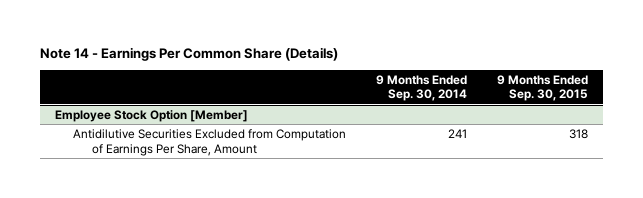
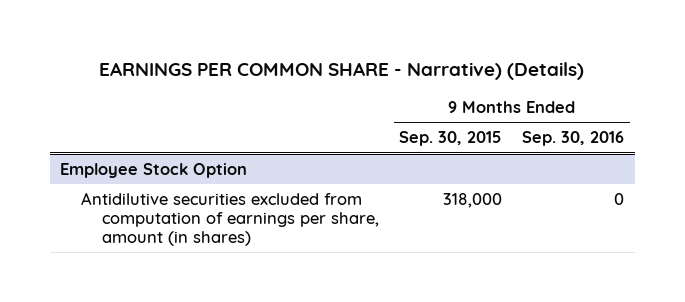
[39,47,338,62] Note 14 - Earnings Per Common Share (Details) -> [99,61,585,80] EARNINGS PER COMMON SHARE - Narrative) (Details)
[376,74,468,102] 9 Months Ended Sep. 30, 2014 -> none
none -> [522,131,625,147] Sep. 30, 2016
[54,109,248,122] Employee Stock Option [Member] -> [60,163,248,179] Employee Stock Option
[73,128,347,156] Antidilutive Securities Excluded from Computation of Earnings Per Share, Amount -> [81,192,379,246] Antidilutive securities excluded from computation of earnings per share, amount (in shares)
[569,128,589,139] 318 -> [443,193,503,209] 318,000

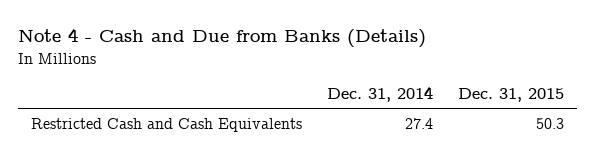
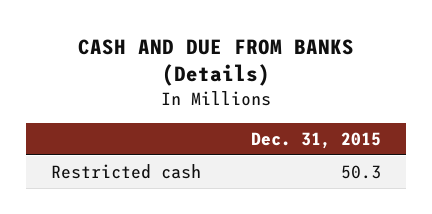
[17,28,426,49] Note 4 - Cash and Due from Banks (Details) -> [77,38,354,87] CASH AND DUE FROM BANKS (Details)
[326,86,433,103] Dec. 31, 2014 -> none
[30,118,302,133] Restricted Cash and Cash Equivalents -> [51,164,202,180] Restricted cash

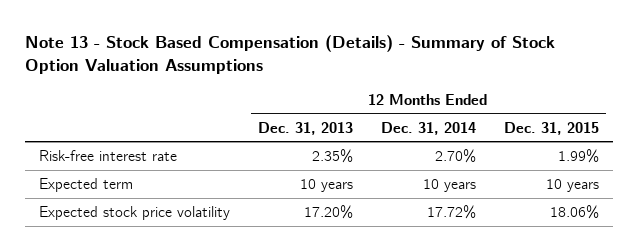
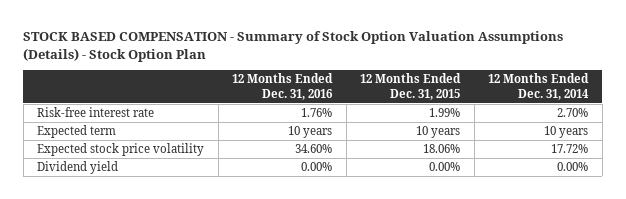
[24,34,555,75] Note 13 - Stock Based Compensation (Details) - Summary of Stock Option Valuation Assumptions -> [23,31,564,62] STOCK BASED COMPENSATION - Summary of Stock Option Valuation Assumptions (Details) - Stock Option Plan
[257,121,353,135] Dec. 31, 2013 -> none
none -> [232,73,334,100] 12 Months Ended Dec. 31, 2016
none -> [37,161,119,175] Dividend yield

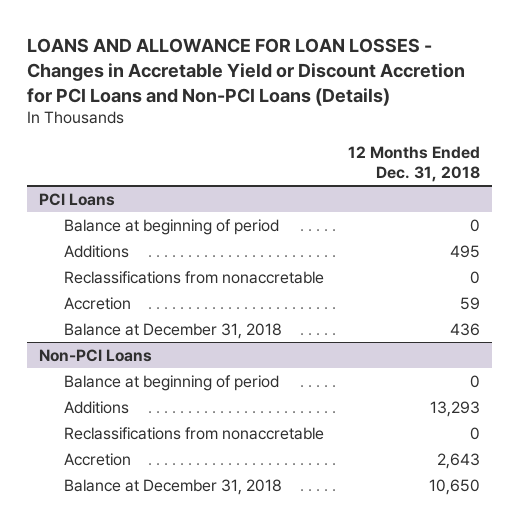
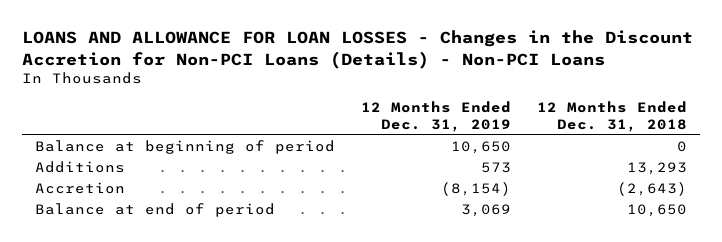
[27,37,466,106] LOANS AND ALLOWANCE FOR LOAN LOSSES - Changes in Accretable Yield or Discount Accretion for PCI Loans and Non-PCI Loans (Details) -> [22,30,694,69] LOANS AND ALLOWANCE FOR LOAN LOSSES - Changes in the Discount Accretion for Non-PCI Loans (Details) - Non-PCI Loans
none -> [360,100,511,133] 12 Months Ended Dec. 31, 2019
[38,192,115,206] PCI Loans -> none
[64,244,130,258] Additions -> none
[64,270,325,284] Reclassifications from nonaccretable -> none
[64,296,132,310] Accretion -> none
[64,322,283,339] Balance at December 31, 2018 -> none
[38,348,152,362] Non-PCI Loans -> none
[64,374,280,391] Balance at beginning of period -> none
[64,426,325,440] Reclassifications from nonaccretable -> none
[437,452,481,469] 2,643 -> [616,182,687,197] (2,643)
[64,478,283,495] Balance at December 31, 2018 -> [35,203,276,218] Balance at end of period

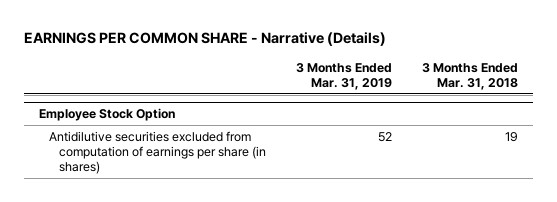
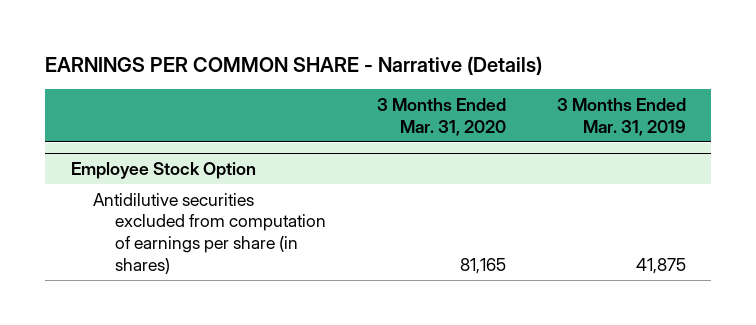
[422,62,519,91] 3 Months Ended Mar. 31, 2018 -> none
none -> [376,97,506,136] 3 Months Ended Mar. 31, 2020
[378,131,393,142] 52 -> [635,257,686,274] 41,875

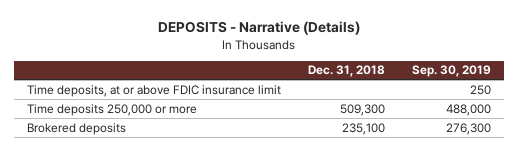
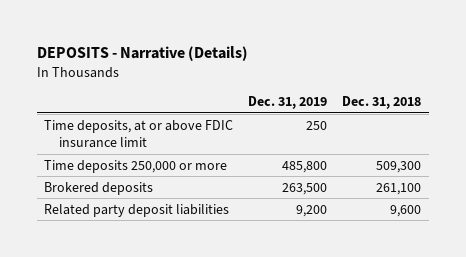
[411,65,491,78] Sep. 30, 2019 -> none
none -> [248,96,328,110] Dec. 31, 2019
[341,122,385,135] 235,100 -> [376,182,422,195] 261,100
none -> [44,203,230,217] Related party deposit liabilities

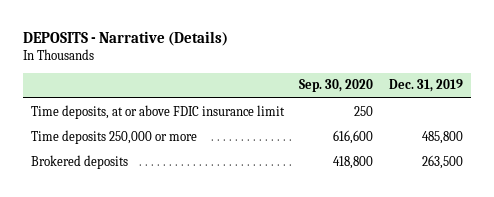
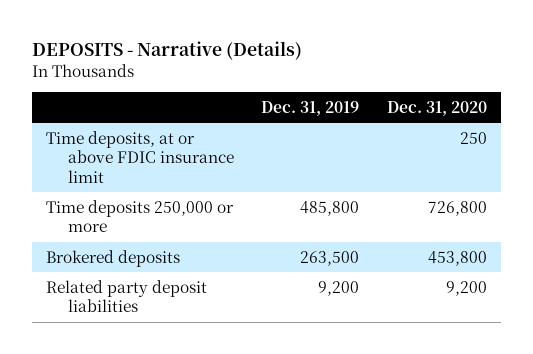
[299,79,374,93] Sep. 30, 2020 -> none
none -> [387,100,488,116] Dec. 31, 2020
none -> [45,279,207,313] Related party deposit liabilities

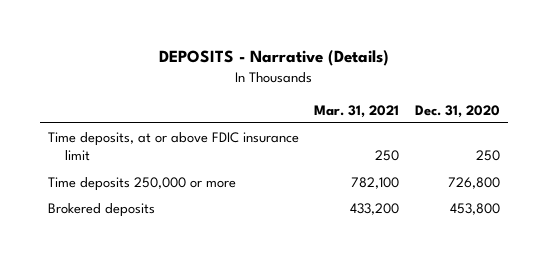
[261,100,360,116] Dec. 31, 2019 -> none
none -> [314,104,400,118] Mar. 31, 2021
[45,279,207,313] Related party deposit liabilities -> none

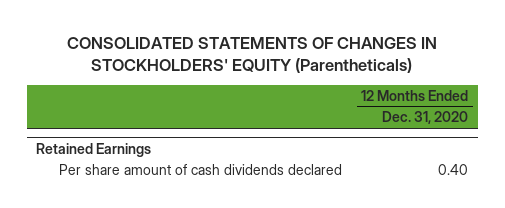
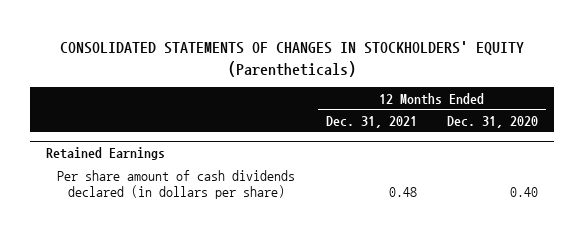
none -> [325,116,417,129] Dec. 31, 2021
[58,163,342,175] Per share amount of cash dividends declared -> [56,169,295,200] Per share amount of cash dividends declared (in dollars per share)

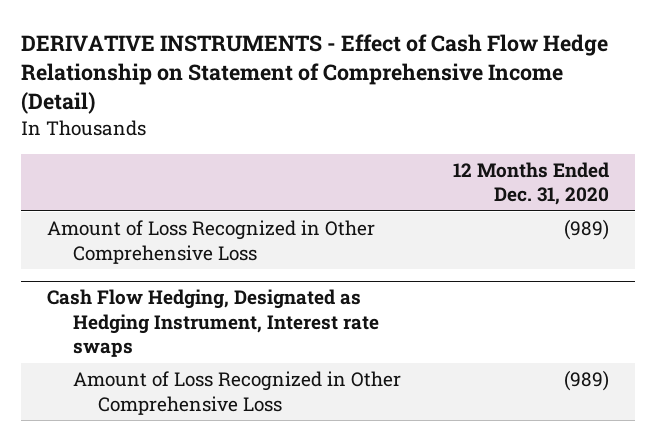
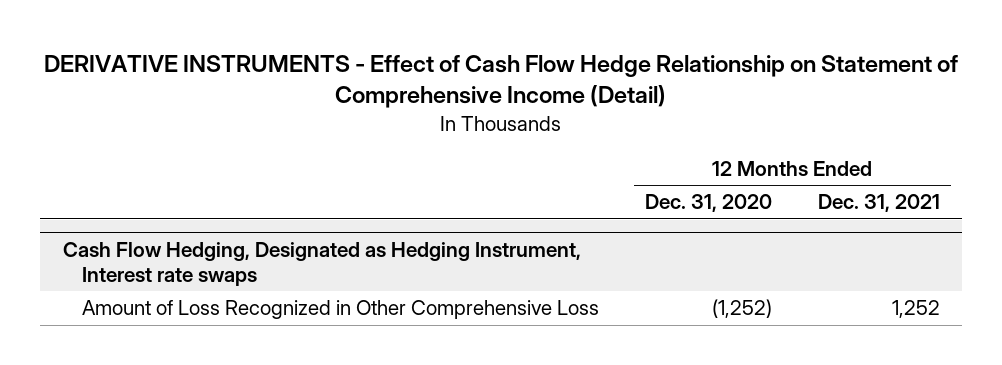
none -> [817,194,940,213] Dec. 31, 2021
[47,220,376,264] Amount of Loss Recognized in Other Comprehensive Loss -> none
[564,370,610,392] (989) -> [711,299,772,319] (1,252)

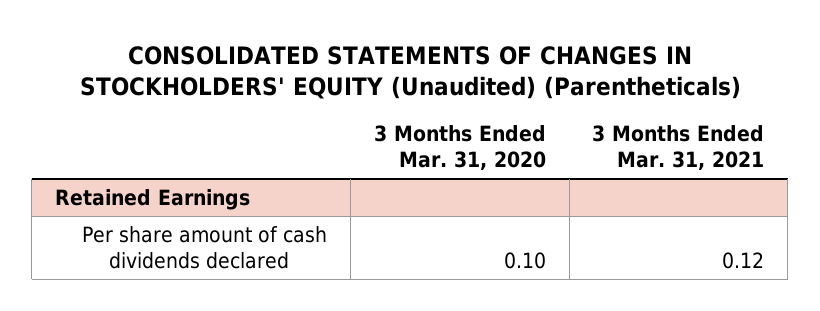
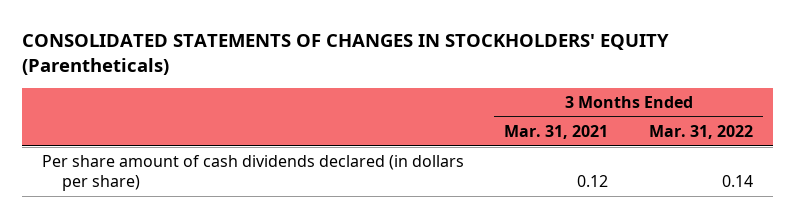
[79,45,741,100] CONSOLIDATED STATEMENTS OF CHANGES IN STOCKHOLDERS' EQUITY (Unaudited) (Parentheticals) -> [22,34,670,75] CONSOLIDATED STATEMENTS OF CHANGES IN STOCKHOLDERS' EQUITY (Parentheticals)
[373,125,546,171] 3 Months Ended Mar. 31, 2020 -> none
none -> [648,125,753,140] Mar. 31, 2022
[55,188,251,210] Retained Earnings -> none
[82,225,328,269] Per share amount of cash dividends declared -> [42,155,465,192] Per share amount of cash dividends declared (in dollars per share)

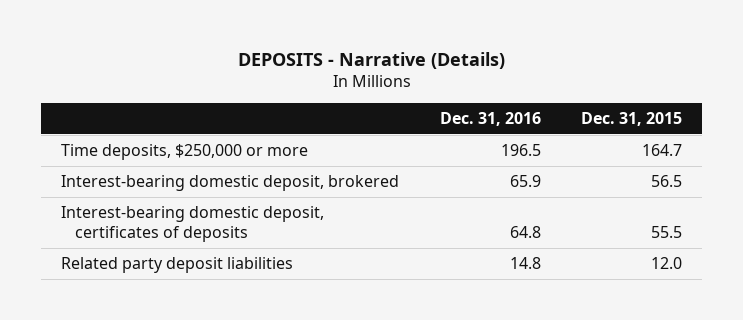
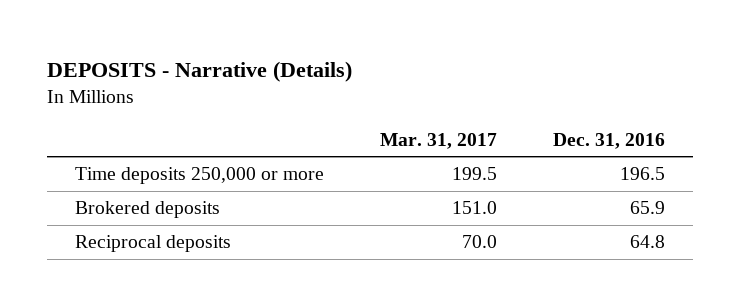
[581,112,683,127] Dec. 31, 2015 -> none
none -> [380,132,498,149] Mar. 31, 2017
[61,257,294,274] Related party deposit liabilities -> none
[61,144,309,161] Time deposits, $250,000 or more -> [75,167,325,185] Time deposits 250,000 or more
[61,175,400,192] Interest-bearing domestic deposit, brokered -> [75,201,221,219] Brokered deposits
[61,206,325,243] Interest-bearing domestic deposit, certificates of deposits -> [75,235,232,253] Reciprocal deposits

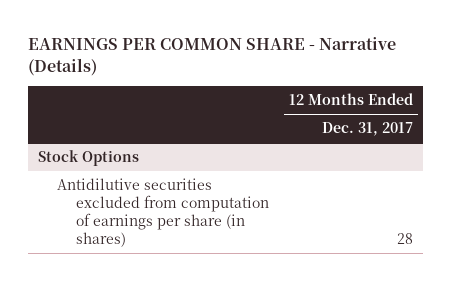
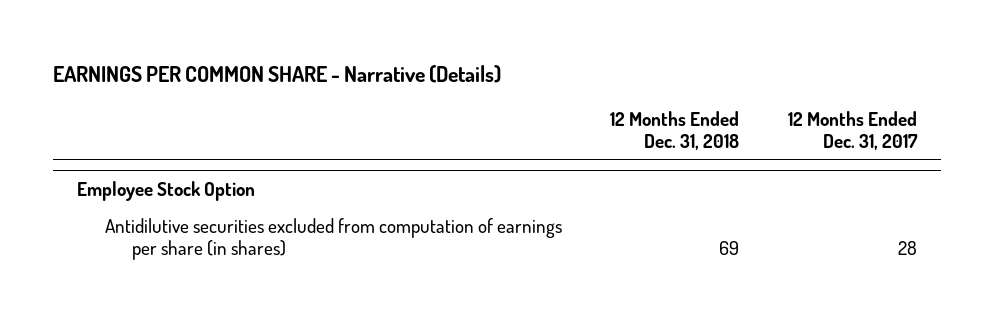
none -> [610,110,740,150] 12 Months Ended Dec. 31, 2018
[38,150,140,167] Stock Options -> [77,181,256,202] Employee Stock Option

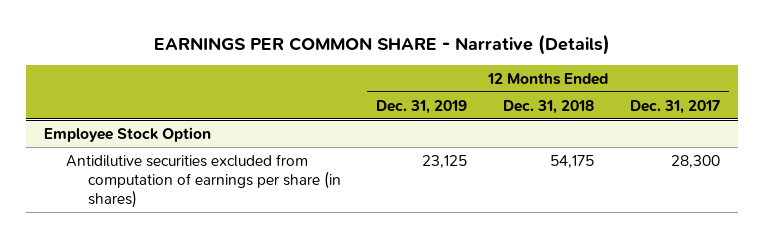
none -> [376,99,468,114] Dec. 31, 2019
[719,241,740,256] 69 -> [550,154,595,168] 54,175
[897,241,917,256] 28 -> [670,154,720,168] 28,300

